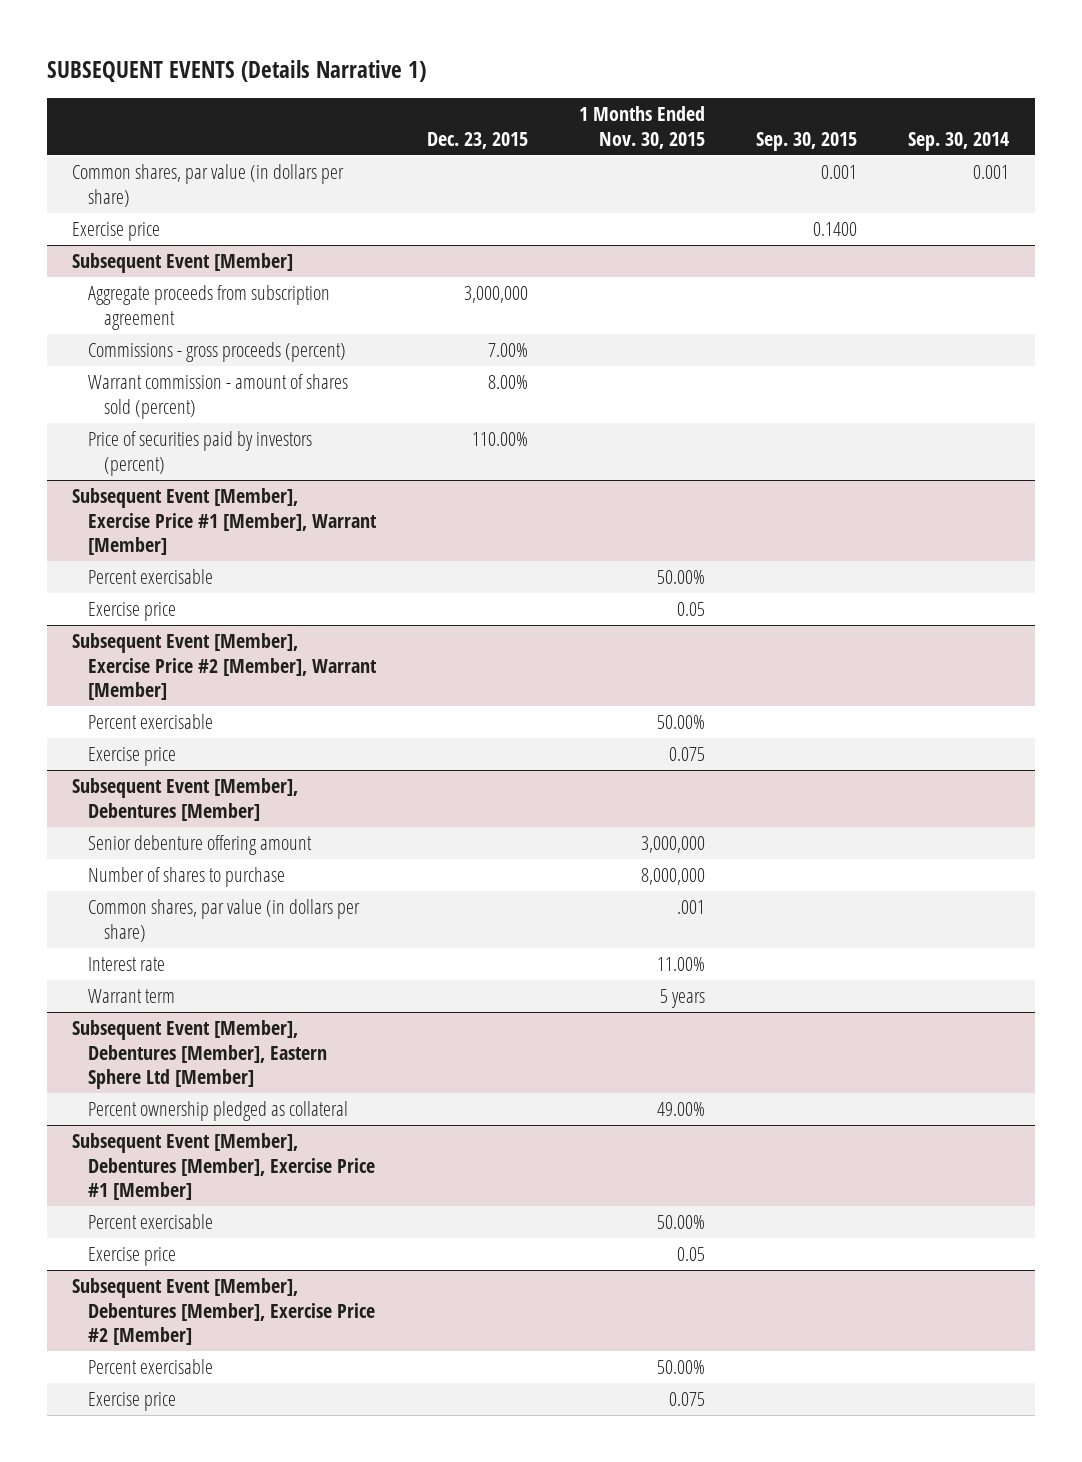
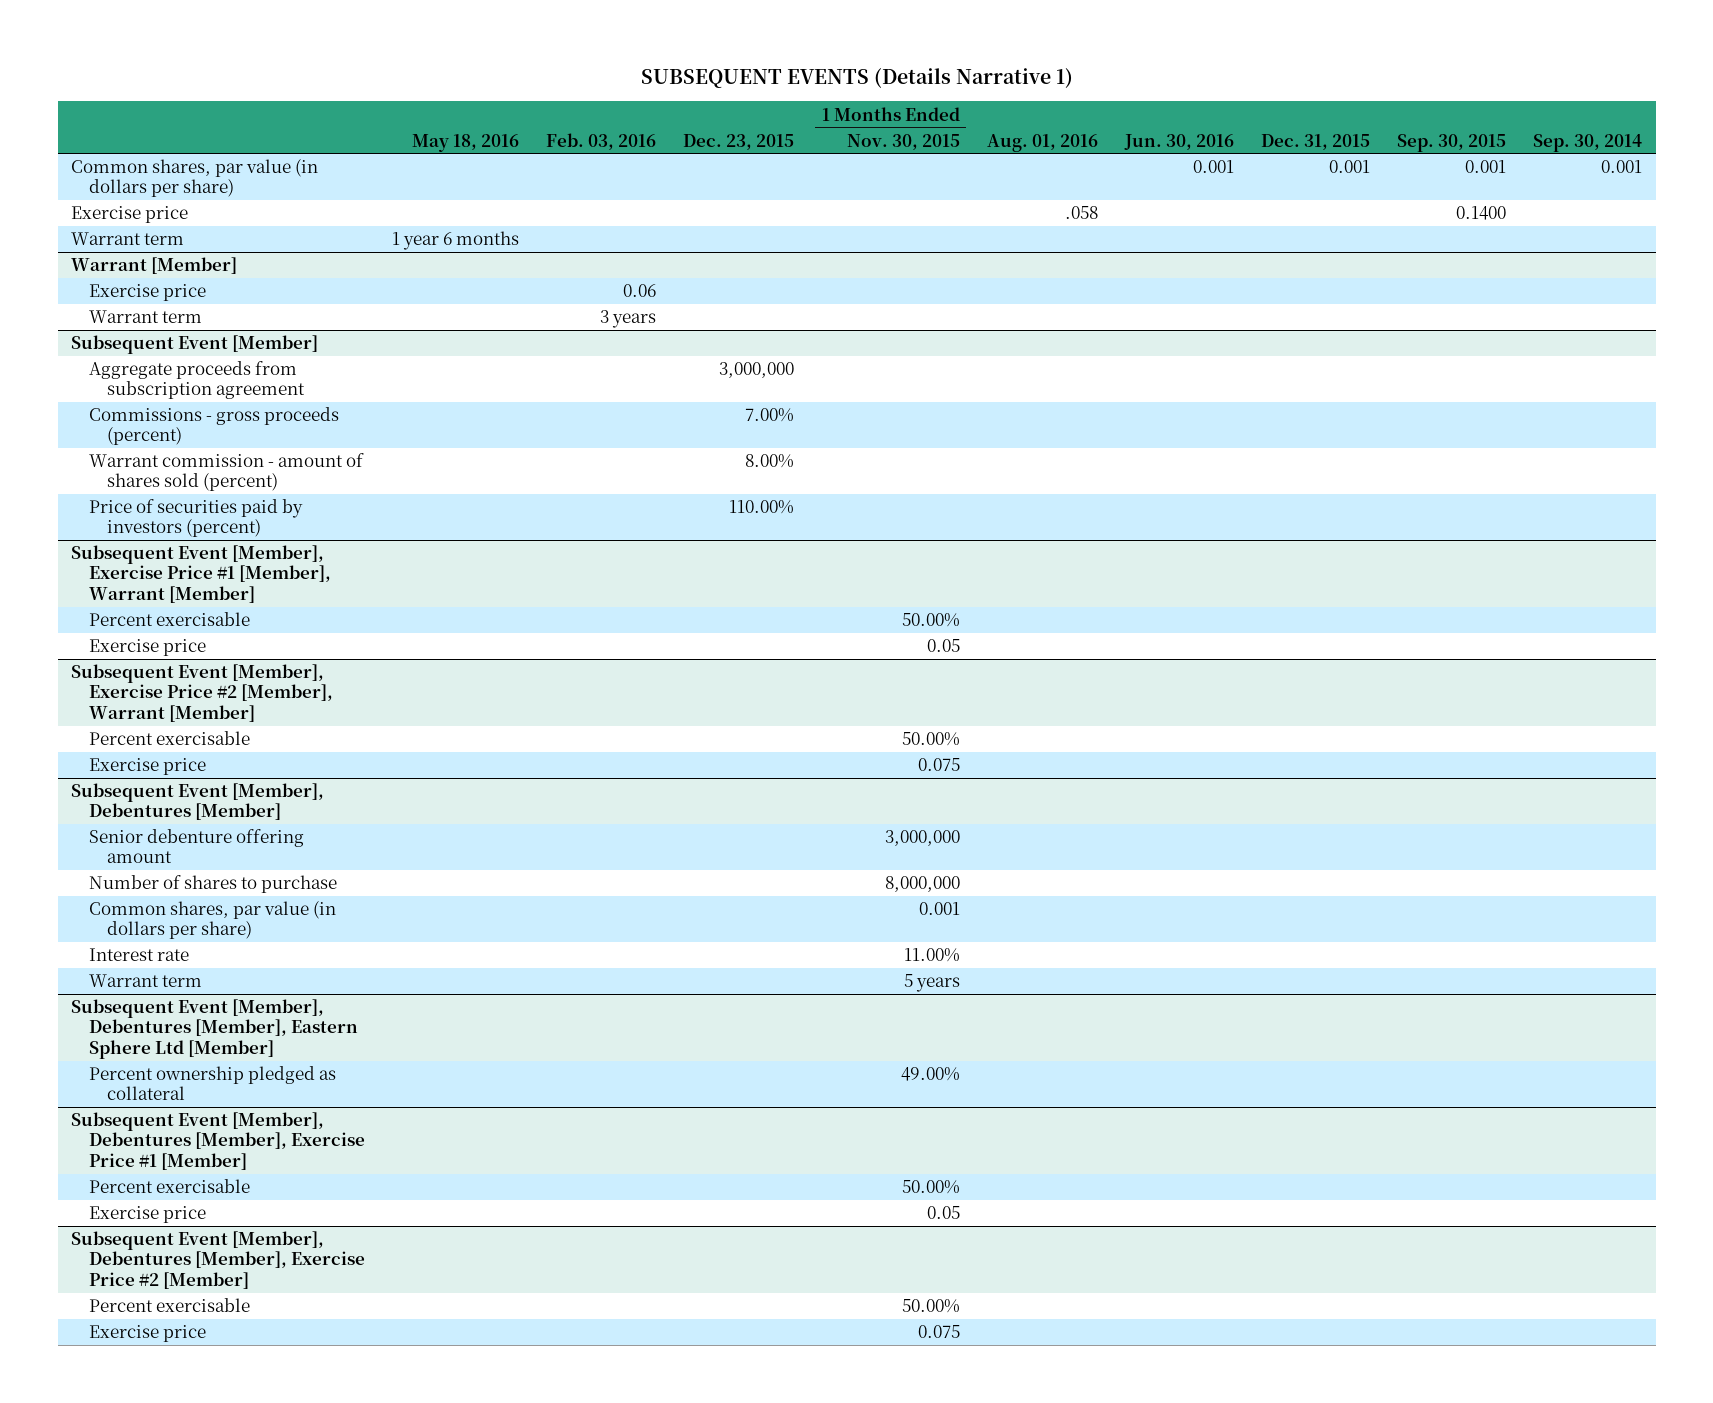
none -> [412,133,520,152] May 18, 2016
none -> [546,132,657,150] Feb. 03, 2016
none -> [986,133,1098,152] Aug. 01, 2016
none -> [1123,133,1234,150] Jun. 30, 2016
none -> [1260,133,1370,150] Dec. 31, 2015
none -> [71,232,185,246] Warrant term
none -> [71,257,238,275] Warrant [Member]
none -> [89,284,207,302] Exercise price
none -> [89,310,203,324] Warrant term
[677,900,706,915] .001 -> [918,902,960,916] 0.001

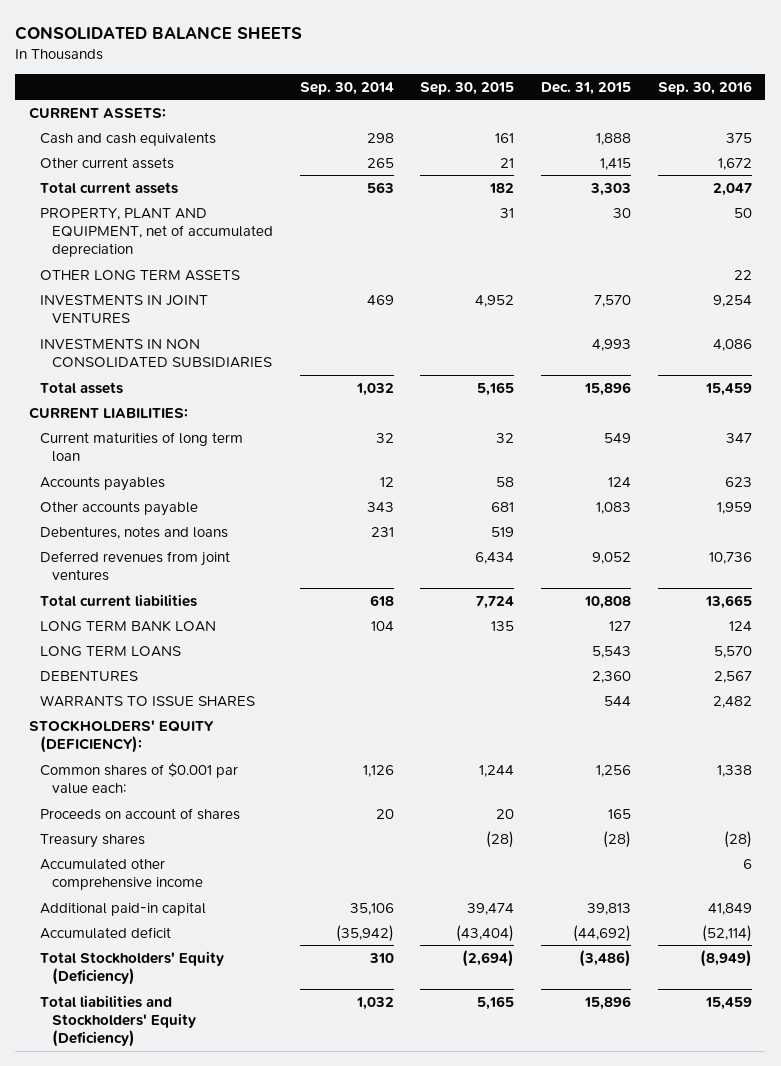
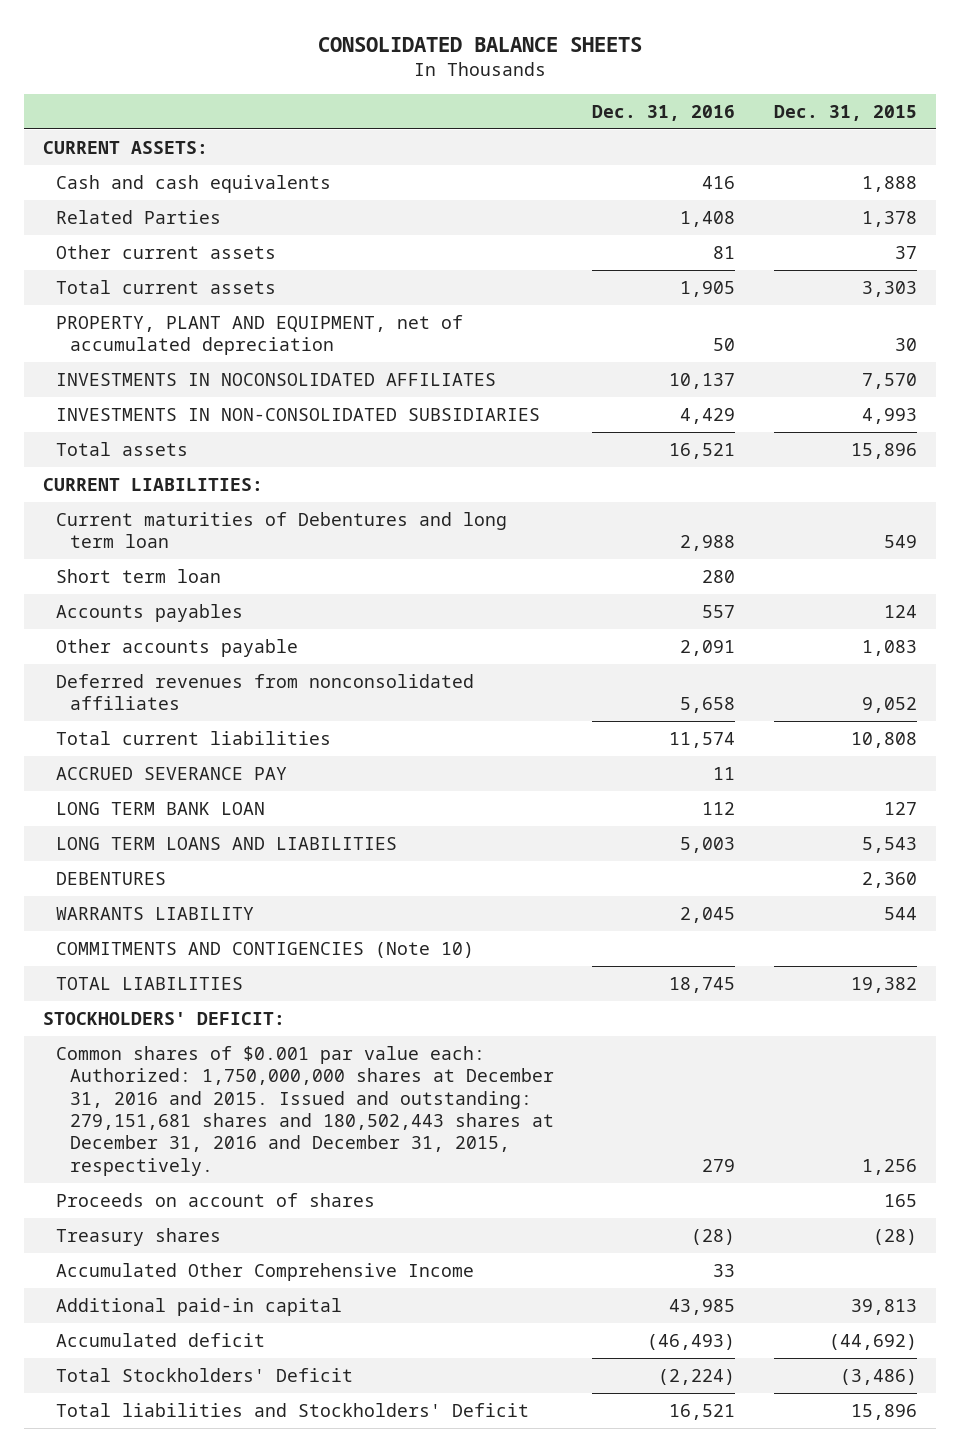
[299,81,394,95] Sep. 30, 2014 -> none
[420,81,515,95] Sep. 30, 2015 -> none
[657,80,752,95] Sep. 30, 2016 -> none
none -> [592,104,736,121] Dec. 31, 2016
none -> [56,209,222,224] Related Parties
[600,157,632,170] 1,415 -> [895,245,918,259] 37
[40,269,241,281] OTHER LONG TERM ASSETS -> none
[40,294,209,324] INVESTMENTS IN JOINT VENTURES -> [56,372,497,386] INVESTMENTS IN NOCONSOLIDATED AFFILIATES
[40,338,272,369] INVESTMENTS IN NON CONSOLIDATED SUBSIDIARIES -> [56,407,541,421] INVESTMENTS IN NON-CONSOLIDATED SUBSIDIARIES
[40,431,244,463] Current maturities of long term loan -> [56,511,508,549] Current maturities of Debentures and long term loan
none -> [56,568,222,583] Short term loan
[40,525,229,539] Debentures, notes and loans -> none
[40,550,231,582] Deferred revenues from joint ventures -> [56,673,475,711] Deferred revenues from nonconsolidated affiliates
none -> [56,766,288,780] ACCRUED SEVERANCE PAY
[40,645,182,657] LONG TERM LOANS -> [56,836,398,850] LONG TERM LOANS AND LIABILITIES
[40,694,256,707] WARRANTS TO ISSUE SHARES -> [56,906,255,920] WARRANTS LIABILITY
none -> [56,941,475,958] COMMITMENTS AND CONTIGENCIES (Note 10)
none -> [56,976,244,990] TOTAL LIABILITIES
[28,719,214,754] STOCKHOLDERS' EQUITY (DEFICIENCY): -> [43,1011,286,1025] STOCKHOLDERS' DEFICIT:
[40,762,239,795] Common shares of $0.001 par value each: -> [56,1045,554,1176] Common shares of $0.001 par value each: Authorized: 1,750,000,000 shares at December 31, 2016 and 2015. Issued and outstanding: 279,151,681 shares and 180,502,443 shares at December 31, 2016 and December 31, 2015, respectively.
[40,857,203,891] Accumulated other comprehensive income -> [56,1262,475,1281] Accumulated Other Comprehensive Income
[40,950,225,986] Total Stockholders' Equity (Deficiency) -> [56,1367,354,1382] Total Stockholders' Deficit
[40,994,196,1048] Total liabilities and Stockholders' Equity (Deficiency) -> [56,1402,530,1417] Total liabilities and Stockholders' Deficit

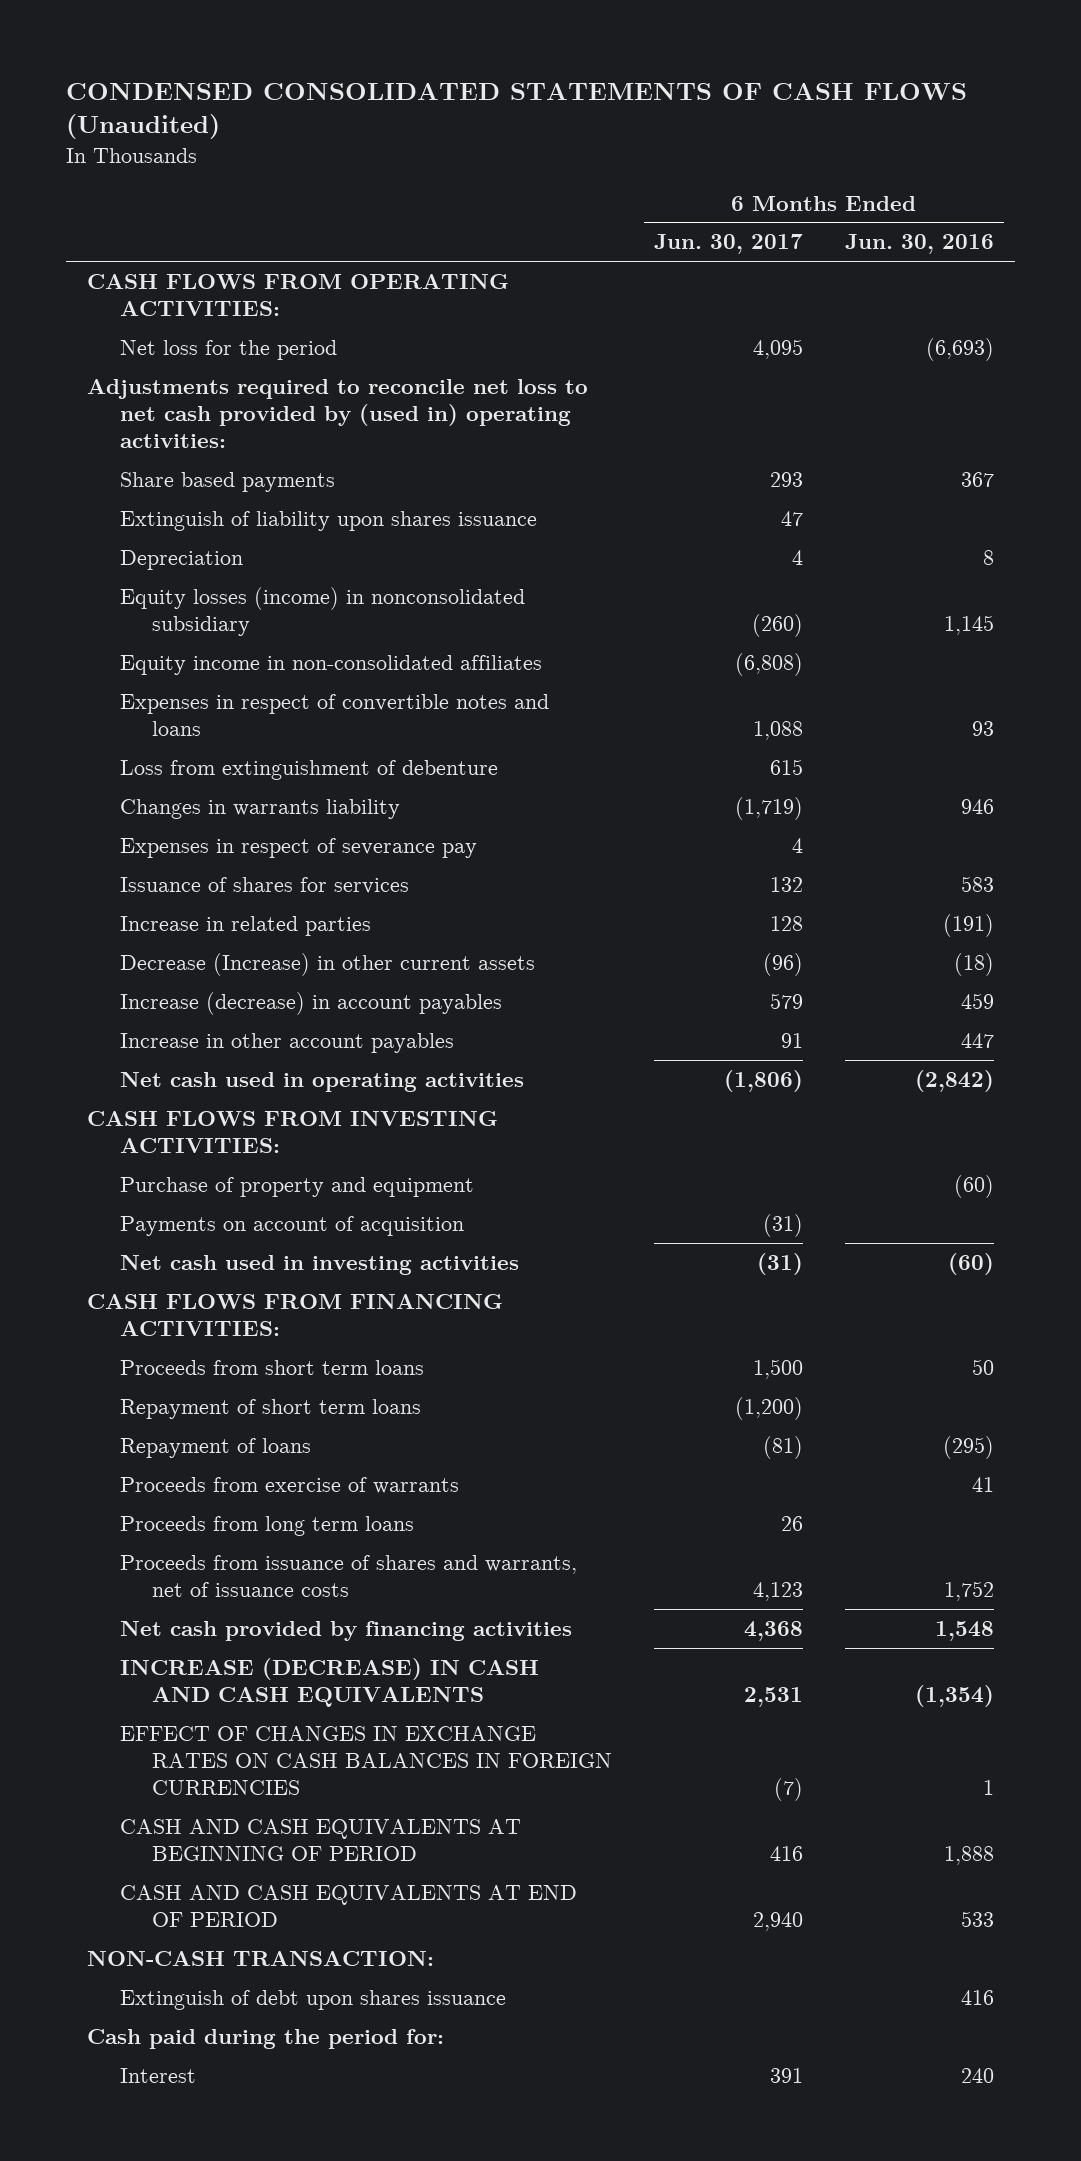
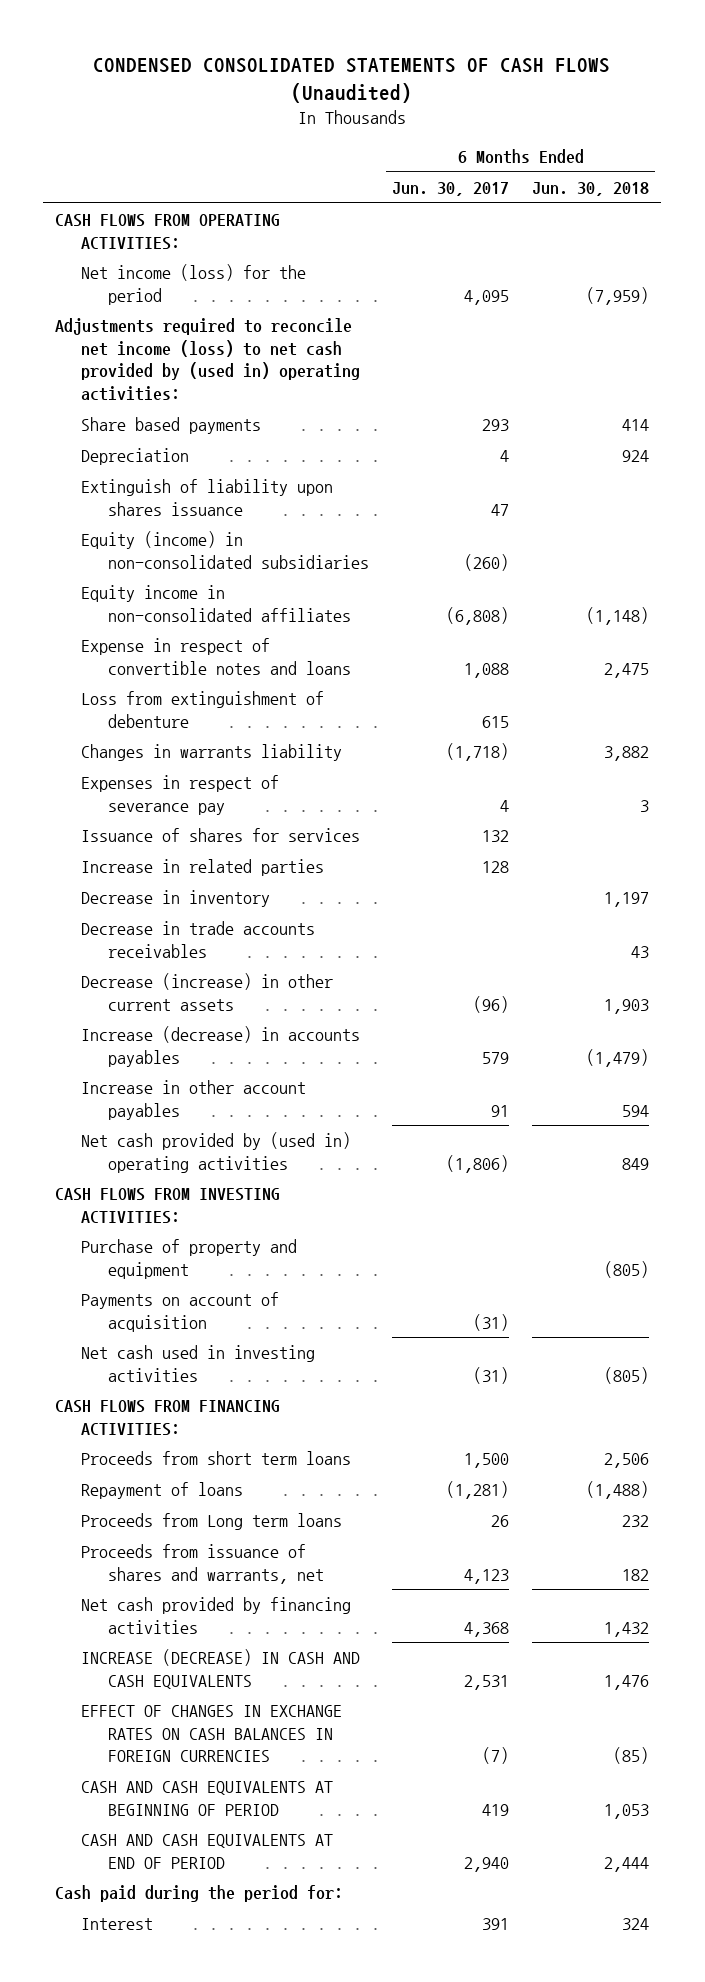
[844,234,994,255] Jun. 30, 2016 -> none
none -> [532,181,650,196] Jun. 30, 2018
[119,339,337,360] Net loss for the period -> [81,264,307,305] Net income (loss) for the period
[87,378,589,449] Adjustments required to reconcile net loss to net cash provided by (used in) operating activities: -> [55,318,361,402] Adjustments required to reconcile net income (loss) to net cash provided by (used in) operating activities:
[119,586,525,637] Equity losses (income) in nonconsolidated subsidiary -> none
[119,510,537,531] Extinguish of liability upon shares issuance -> [81,479,334,516] Extinguish of liability upon shares issuance
none -> [81,531,369,569] Equity (income) in non-consolidated subsidiaries
[119,693,549,737] Expenses in respect of convertible notes and loans -> [81,638,351,675] Expense in respect of convertible notes and loans
[735,796,804,820] (1,719) -> [446,743,510,762] (1,718)
none -> [81,890,271,908] Decrease in inventory
none -> [81,921,316,958] Decrease in trade accounts receivables
[119,952,535,976] Decrease (Increase) in other current assets -> [81,973,334,1011] Decrease (increase) in other current assets
[119,991,502,1015] Increase (decrease) in account payables -> [81,1026,361,1067] Increase (decrease) in accounts payables
[119,1071,524,1092] Net cash used in operating activities -> [81,1132,352,1173] Net cash provided by (used in) operating activities
[119,1398,421,1419] Repayment of short term loans -> none
[119,1476,459,1494] Proceeds from exercise of warrants -> none
[763,1435,804,1459] (81) -> [446,1481,510,1500] (1,281)
[119,1515,414,1536] Proceeds from long term loans -> [81,1513,343,1531] Proceeds from Long term loans
[119,1554,577,1598] Proceeds from issuance of shares and warrants, net of issuance costs -> [81,1544,324,1584] Proceeds from issuance of shares and warrants, net
[770,1846,804,1862] 416 -> [482,1803,510,1816] 419
[87,1950,435,1966] NON-CASH TRANSACTION: -> none
[119,1989,506,2010] Extinguish of debt upon shares issuance -> none

